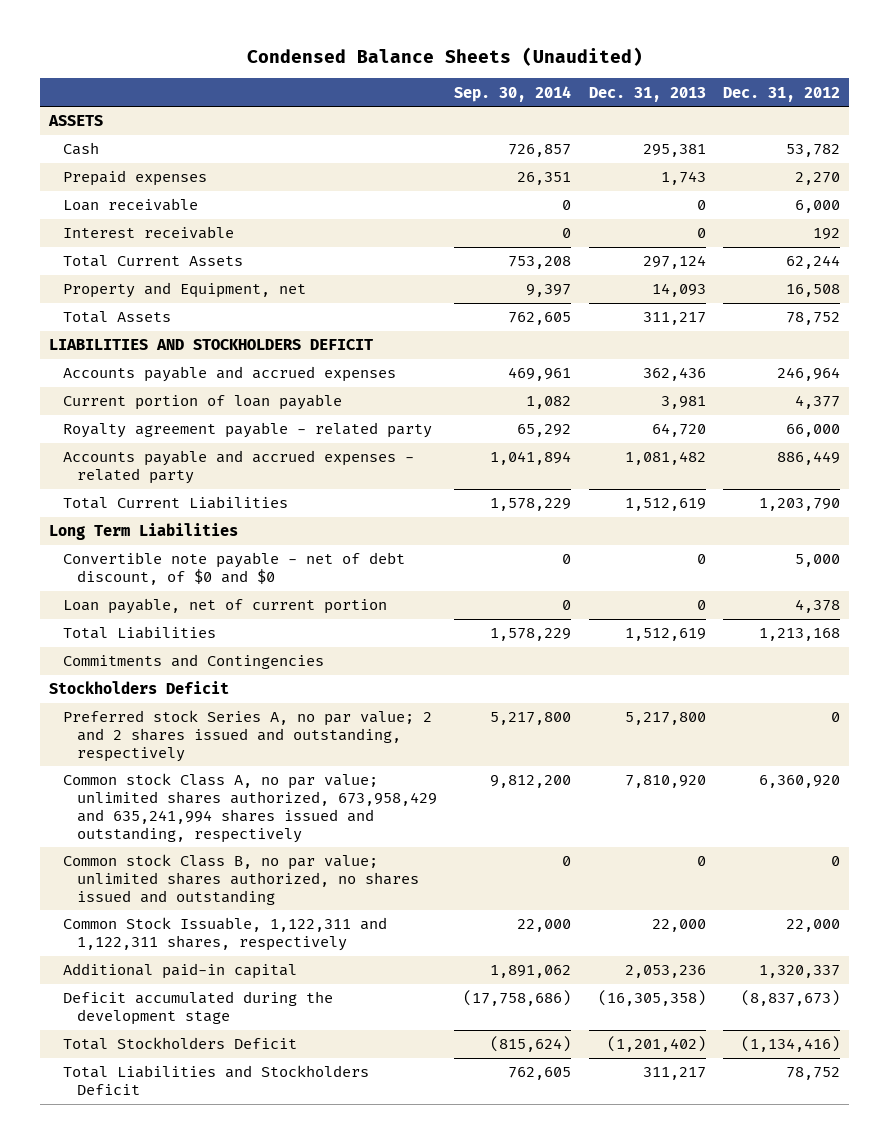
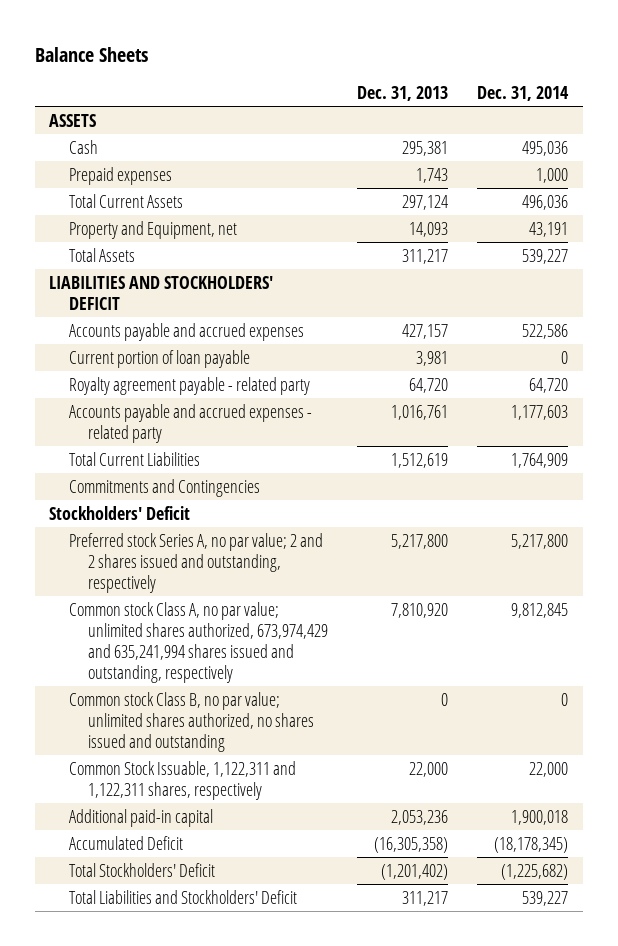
[246,47,643,67] Condensed Balance Sheets (Unaudited) -> [34,47,148,63] Balance Sheets
[454,85,572,102] Sep. 30, 2014 -> none
[723,86,841,102] Dec. 31, 2012 -> none
none -> [477,86,570,102] Dec. 31, 2014
[62,198,198,212] Loan receivable -> none
[62,226,234,240] Interest receivable -> none
[48,339,373,351] LIABILITIES AND STOCKHOLDERS DEFICIT -> [49,275,274,310] LIABILITIES AND STOCKHOLDERS' DEFICIT
[642,367,706,382] 362,436 -> [402,323,449,339] 427,157
[624,451,706,466] 1,081,482 -> [391,404,449,420] 1,016,761
[48,523,238,541] Long Term Liabilities -> none
[62,552,405,586] Convertible note payable - net of debt discount, of $0 and $0 -> none
[62,598,387,615] Loan payable, net of current portion -> none
[62,626,216,640] Total Liabilities -> none
[48,681,229,695] Stockholders Deficit -> [49,505,191,520] Stockholders' Deficit
[62,773,437,843] Common stock Class A, no par value; unlimited shares authorized, 673,958,429 and 635,241,994 shares issued and outstanding, respectively -> [68,601,328,683] Common stock Class A, no par value; unlimited shares authorized, 673,974,429 and 635,241,994 shares issued and outstanding, respectively
[62,991,333,1026] Deficit accumulated during the development stage -> [68,835,183,850] Accumulated Deficit
[62,1037,297,1051] Total Stockholders Deficit -> [68,862,215,877] Total Stockholders' Deficit
[62,1065,369,1096] Total Liabilities and Stockholders Deficit -> [68,889,297,904] Total Liabilities and Stockholders' Deficit

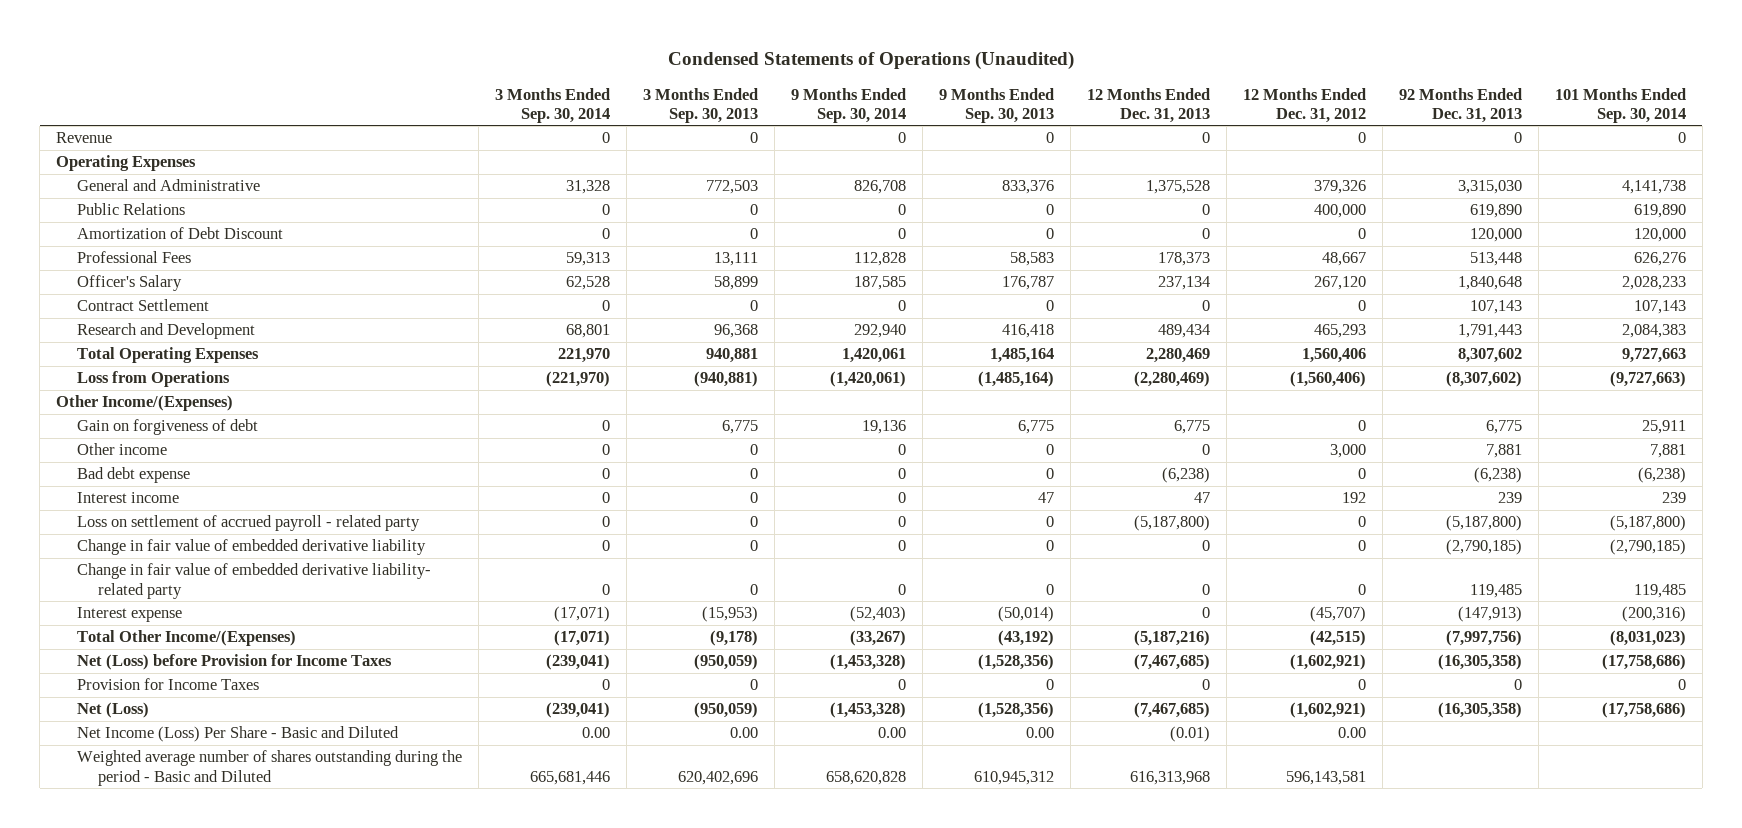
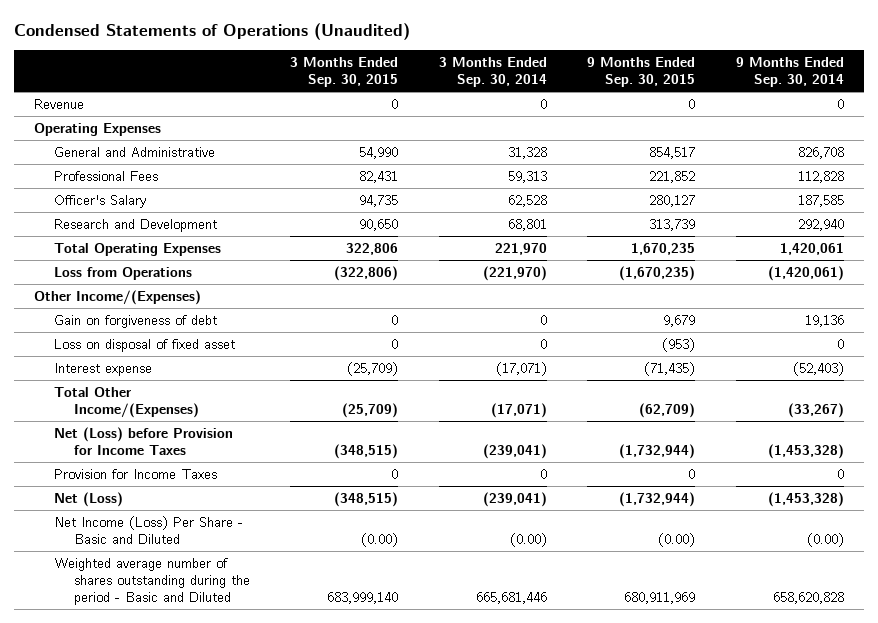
[643,87,759,123] 3 Months Ended Sep. 30, 2013 -> none
[938,87,1054,123] 9 Months Ended Sep. 30, 2013 -> none
[1086,87,1210,123] 12 Months Ended Dec. 31, 2013 -> none
[1242,87,1366,123] 12 Months Ended Dec. 31, 2012 -> none
[1398,87,1522,123] 92 Months Ended Dec. 31, 2013 -> none
[1554,87,1686,123] 101 Months Ended Sep. 30, 2014 -> none
none -> [290,57,399,88] 3 Months Ended Sep. 30, 2015
none -> [587,57,696,88] 9 Months Ended Sep. 30, 2015
[77,203,186,216] Public Relations -> none
[77,227,284,240] Amortization of Debt Discount -> none
[77,299,210,312] Contract Settlement -> none
[77,443,168,456] Other income -> none
[77,467,191,484] Bad debt expense -> none
[77,492,180,504] Interest income -> none
[77,515,421,532] Loss on settlement of accrued payroll - related party -> none
[77,539,427,556] Change in fair value of embedded derivative liability -> none
[77,563,432,599] Change in fair value of embedded derivative liability- related party -> none
none -> [53,339,235,353] Loss on disposal of fixed asset
[582,727,611,739] 0.00 -> [509,532,547,547] (0.00)
[878,727,907,739] 0.00 -> [806,532,844,547] (0.00)

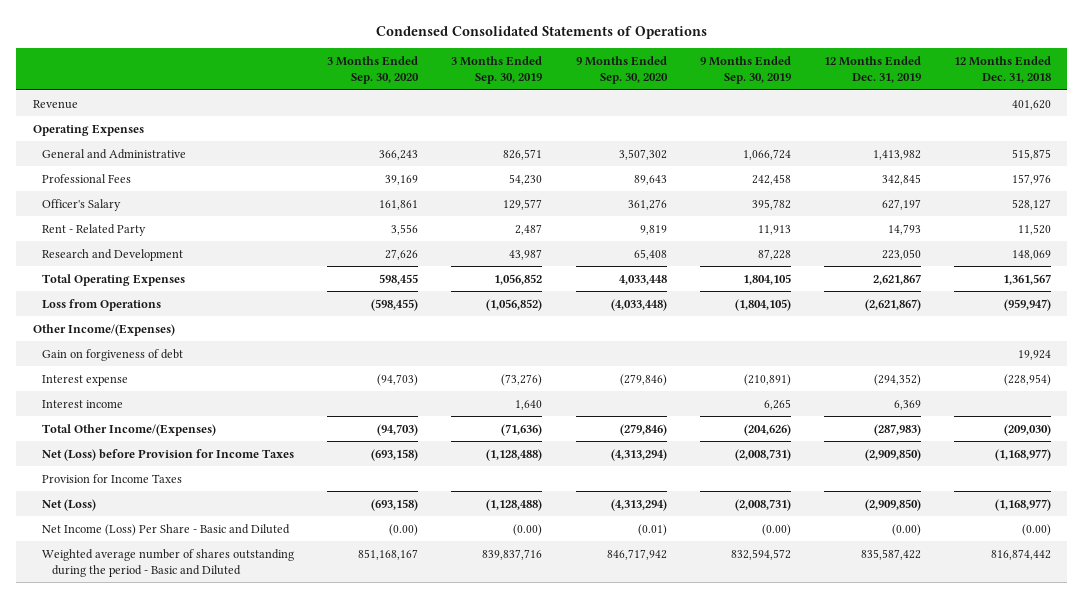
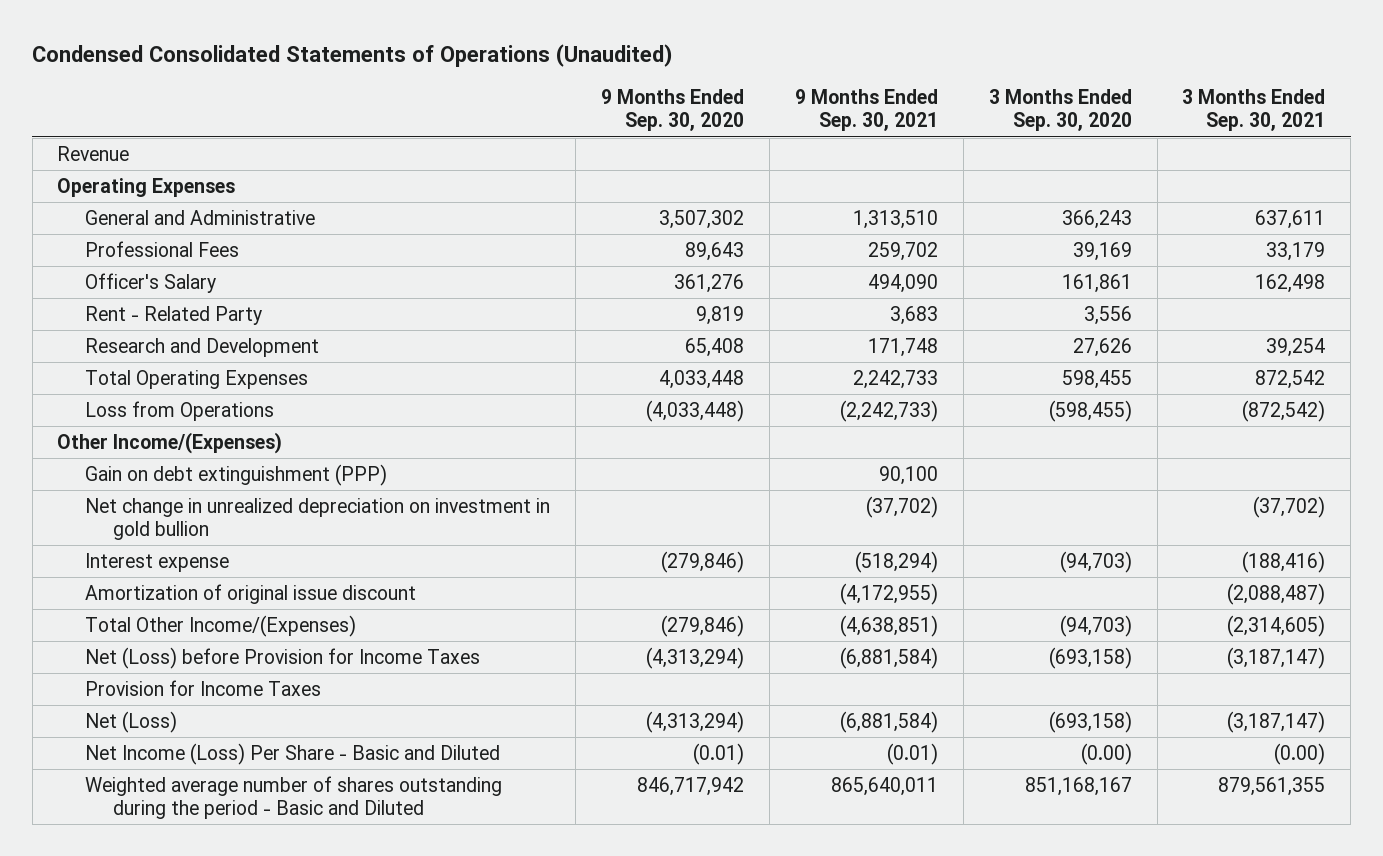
[375,25,707,39] Condensed Consolidated Statements of Operations -> [32,44,674,68] Condensed Consolidated Statements of Operations (Unaudited)
[451,56,543,84] 3 Months Ended Sep. 30, 2019 -> none
[699,56,791,84] 9 Months Ended Sep. 30, 2019 -> none
[823,56,921,83] 12 Months Ended Dec. 31, 2019 -> none
[953,56,1051,83] 12 Months Ended Dec. 31, 2018 -> none
none -> [794,89,938,132] 9 Months Ended Sep. 30, 2021
none -> [1182,89,1326,132] 3 Months Ended Sep. 30, 2021
[42,348,184,361] Gain on forgiveness of debt -> [85,464,388,487] Gain on debt extinguishment (PPP)
none -> [85,498,551,541] Net change in unrealized depreciation on investment in gold bullion
[42,399,124,408] Interest income -> none
none -> [85,584,417,605] Amortization of original issue discount

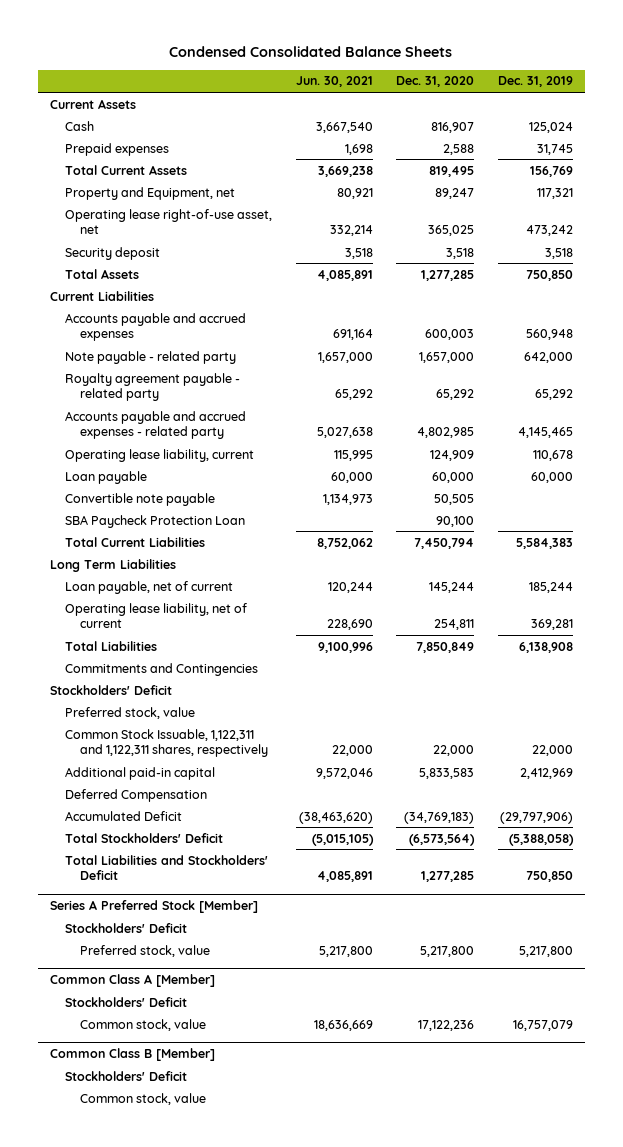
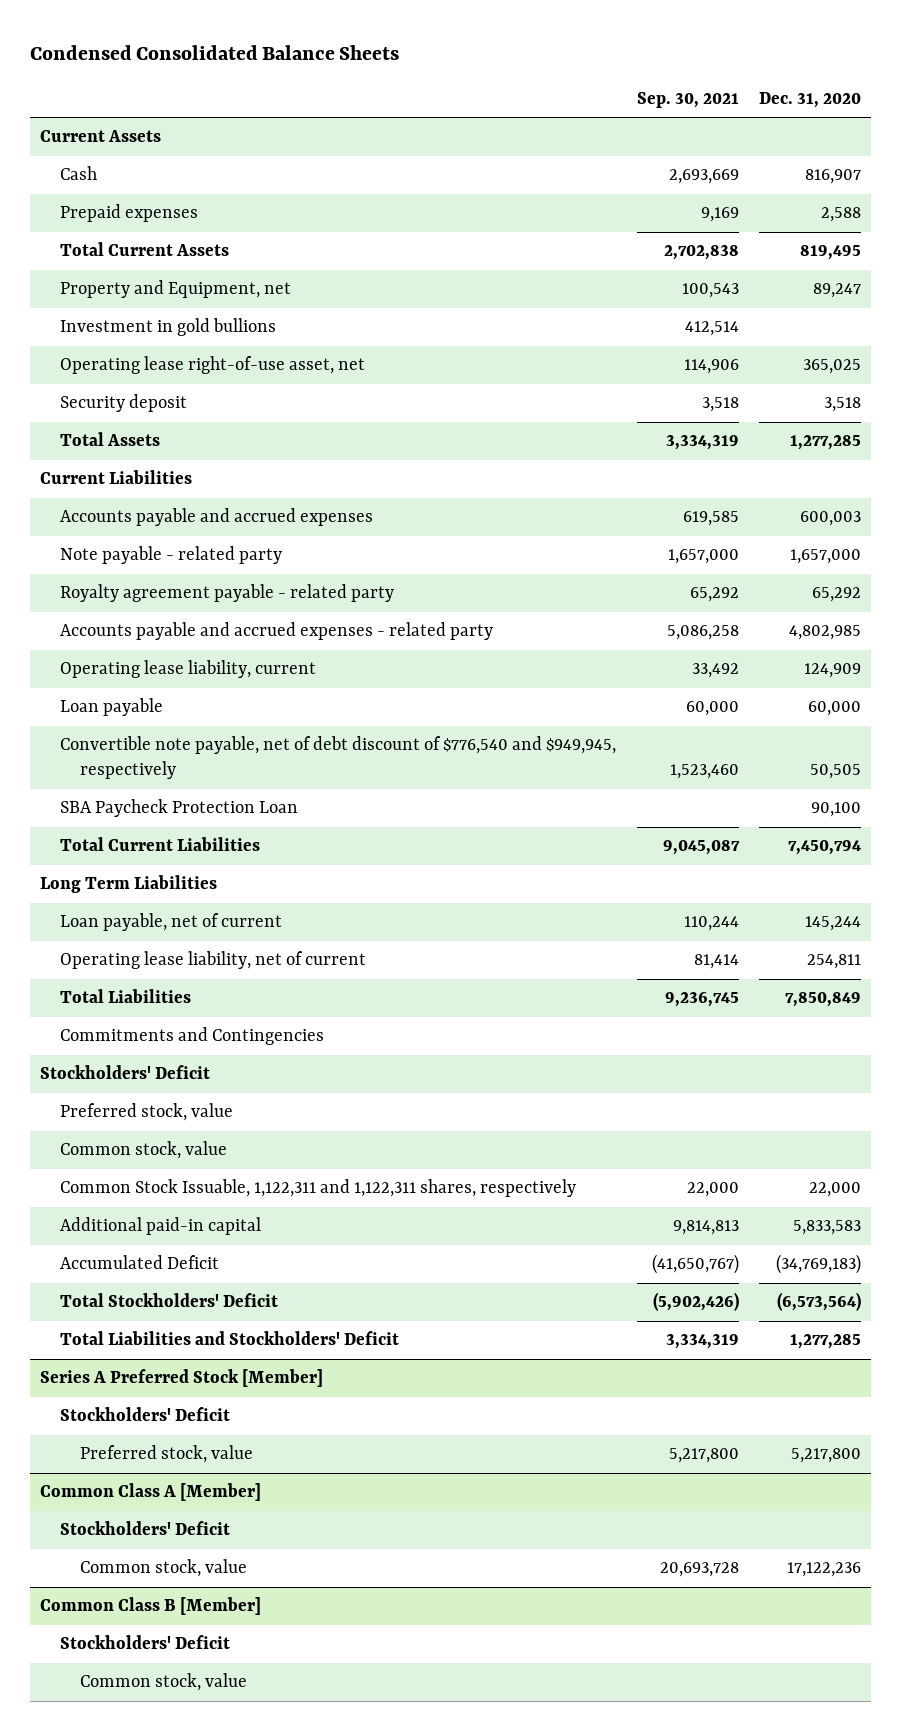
[295,76,373,88] Jun. 30, 2021 -> none
[497,76,573,88] Dec. 31, 2019 -> none
none -> [636,92,739,109] Sep. 30, 2021
none -> [60,318,277,337] Investment in gold bullions
[65,492,216,506] Convertible note payable -> [60,736,617,780] Convertible note payable, net of debt discount of $776,540 and $949,945, respectively
none -> [60,1141,228,1160] Common stock, value
[65,788,208,802] Deferred Compensation -> none

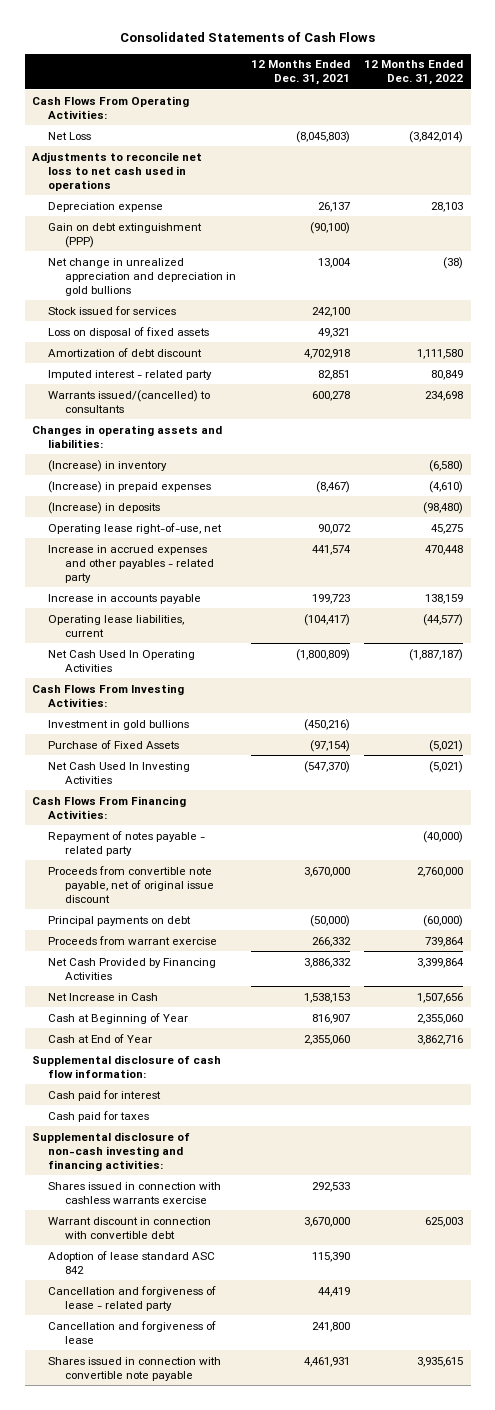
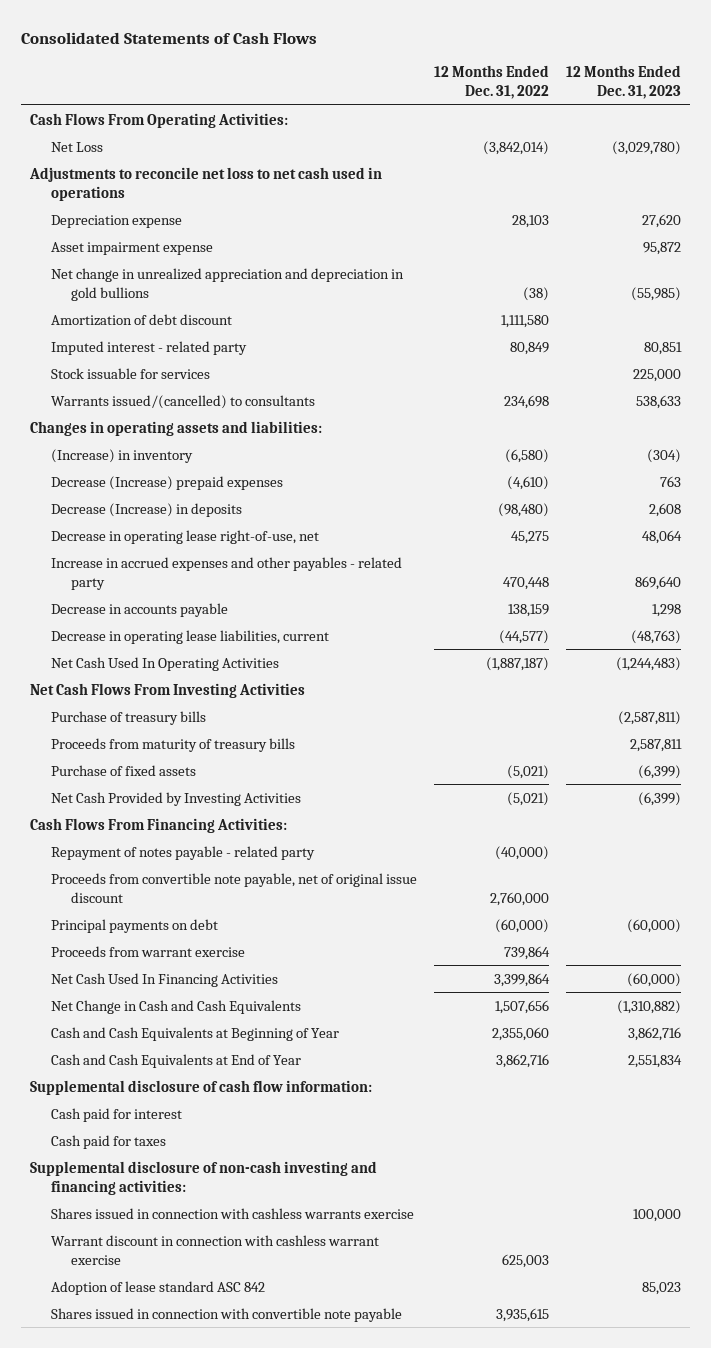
[250,60,350,86] 12 Months Ended Dec. 31, 2021 -> none
none -> [566,65,682,100] 12 Months Ended Dec. 31, 2023
[48,222,203,248] Gain on debt extinguishment (PPP) -> none
none -> [50,241,213,255] Asset impairment expense
[48,305,177,315] Stock issued for services -> none
[48,326,210,338] Loss on disposal of fixed assets -> none
none -> [50,367,210,379] Stock issuable for services
[48,480,212,493] (Increase) in prepaid expenses -> [50,475,283,490] Decrease (Increase) prepaid expenses
[48,501,161,514] (Increase) in deposits -> [50,502,242,517] Decrease (Increase) in deposits
[48,522,223,534] Operating lease right-of-use, net -> [50,529,319,544] Decrease in operating lease right-of-use, net
[48,593,202,604] Increase in accounts payable -> [50,602,228,617] Decrease in accounts payable
[48,614,185,637] Operating lease liabilities, current -> [50,629,329,644] Decrease in operating lease liabilities, current
[48,719,190,730] Investment in gold bullions -> none
[31,683,184,707] Cash Flows From Investing Activities: -> [29,682,305,698] Net Cash Flows From Investing Activities
none -> [50,710,206,725] Purchase of treasury bills
none -> [50,737,295,752] Proceeds from maturity of treasury bills
[48,739,180,749] Purchase of Fixed Assets -> [50,764,196,776] Purchase of fixed assets
[48,761,191,784] Net Cash Used In Investing Activities -> [50,791,301,806] Net Cash Provided by Investing Activities
[48,957,217,980] Net Cash Provided by Financing Activities -> [50,972,278,987] Net Cash Used In Financing Activities
[48,992,159,1001] Net Increase in Cash -> [50,999,301,1014] Net Change in Cash and Cash Equivalents
[48,1012,189,1024] Cash at Beginning of Year -> [50,1026,339,1041] Cash and Cash Equivalents at Beginning of Year
[48,1033,153,1043] Cash at End of Year -> [50,1053,301,1068] Cash and Cash Equivalents at End of Year
[48,1216,212,1239] Warrant discount in connection with convertible debt -> [50,1234,379,1265] Warrant discount in connection with cashless warrant exercise
[48,1285,217,1311] Cancellation and forgiveness of lease - related party -> none
[48,1320,217,1344] Cancellation and forgiveness of lease -> none

